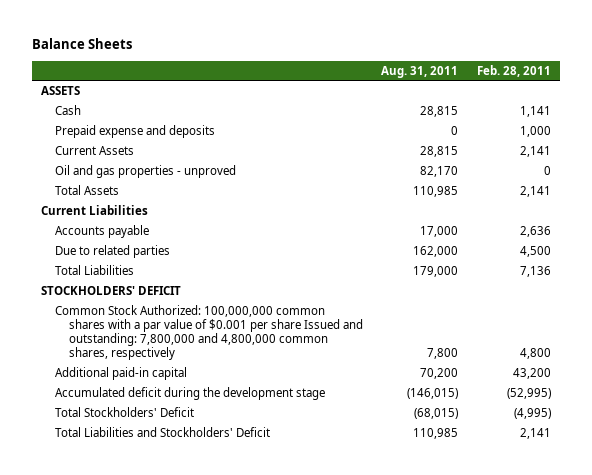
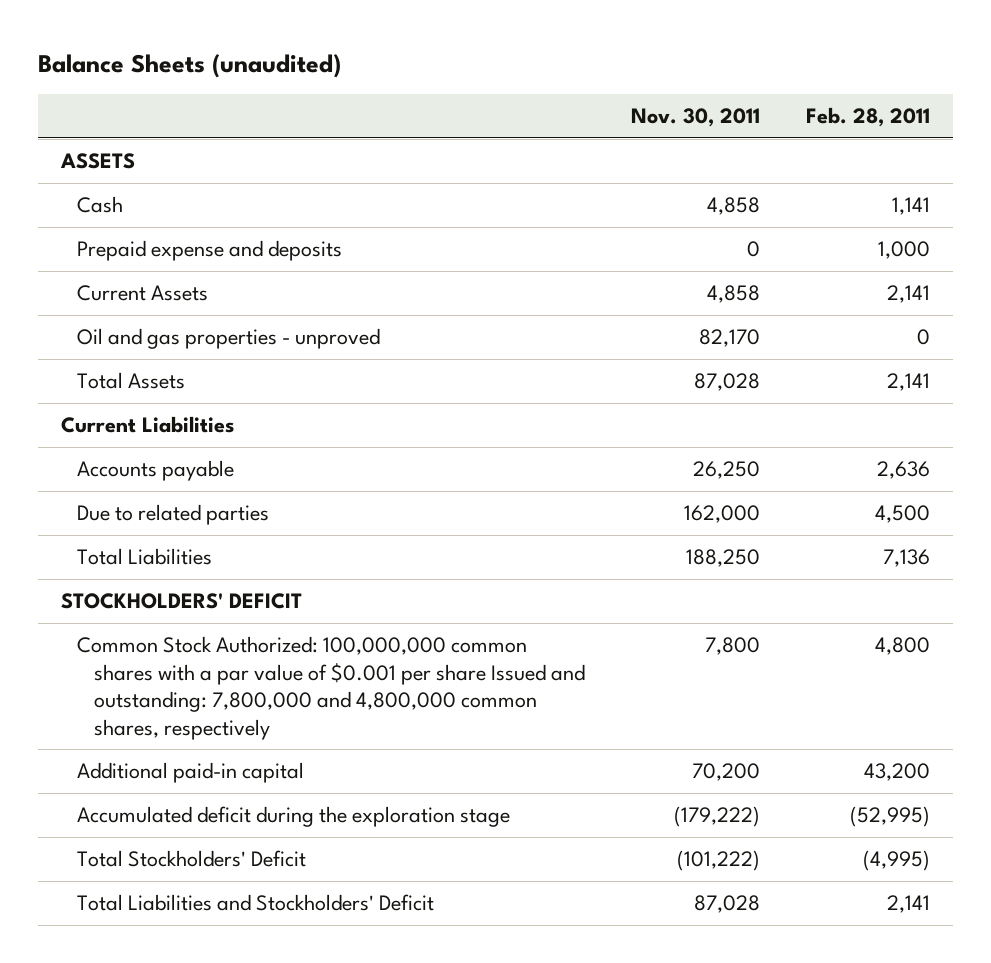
[31,38,132,50] Balance Sheets -> [37,54,341,79] Balance Sheets (unaudited)
[381,65,459,78] Aug. 31, 2011 -> none
none -> [631,108,761,128] Nov. 30, 2011
[54,386,325,400] Accumulated deficit during the development stage -> [77,806,511,828] Accumulated deficit during the exploration stage

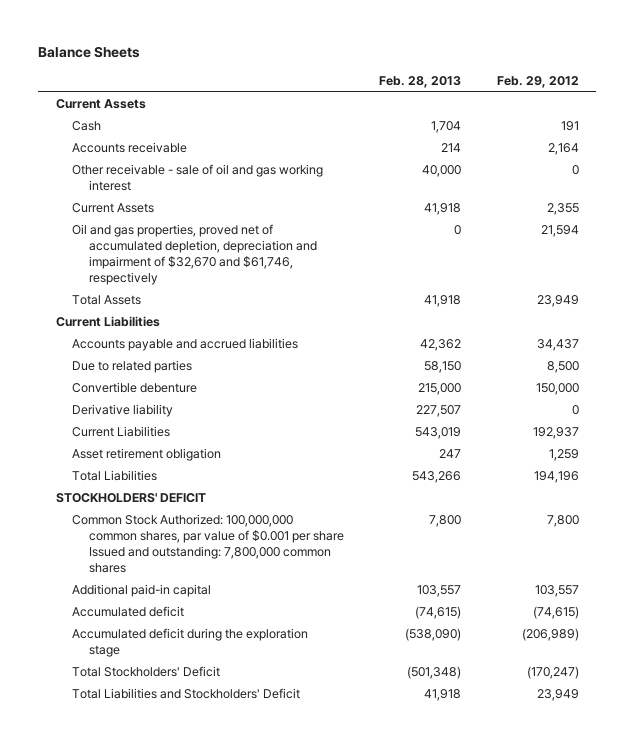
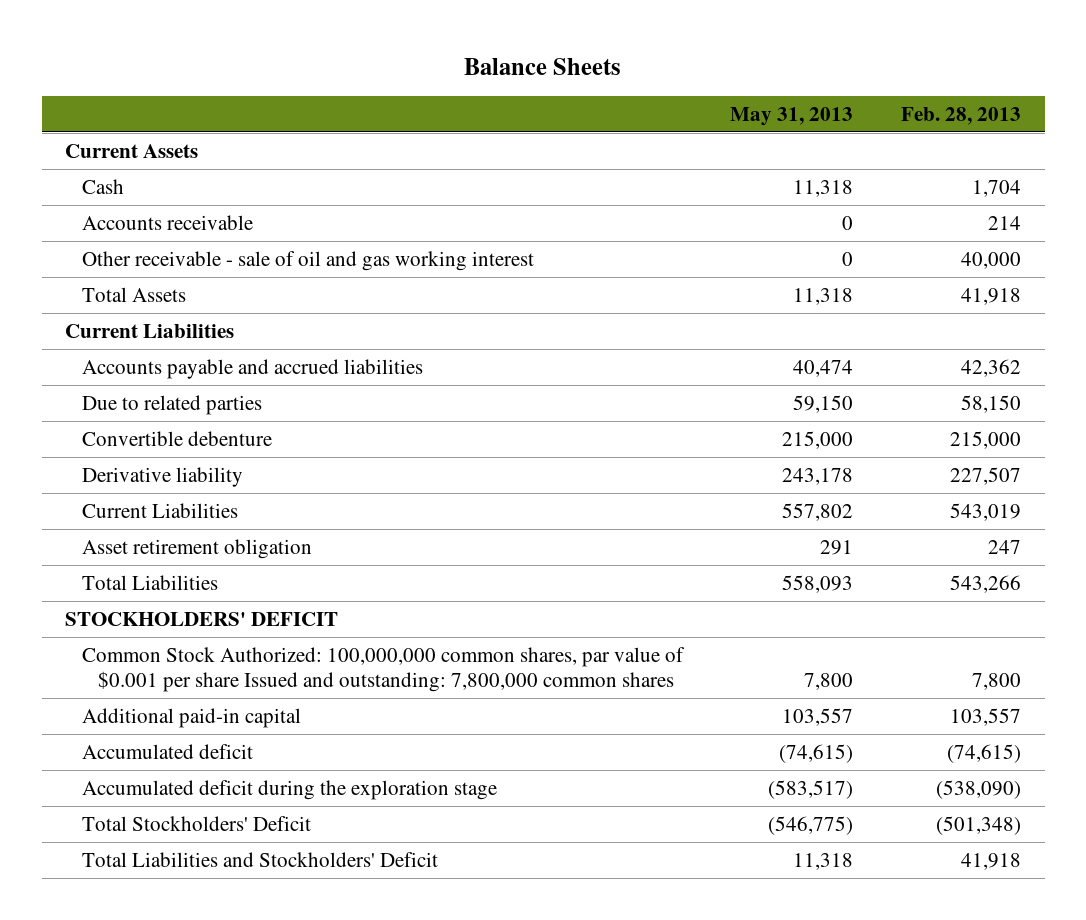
[496,76,579,89] Feb. 29, 2012 -> none
none -> [730,106,854,126] May 31, 2013
[72,203,155,214] Current Assets -> none
[72,224,317,285] Oil and gas properties, proved net of accumulated depletion, depreciation and impairment of $32,670 and $61,746, respectively -> none

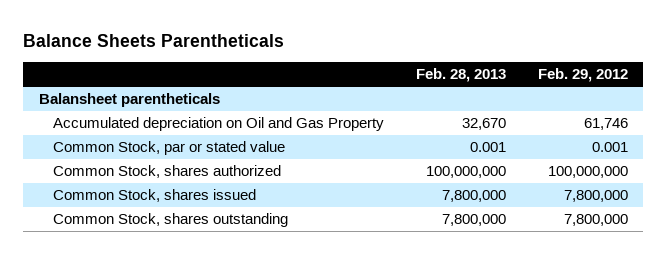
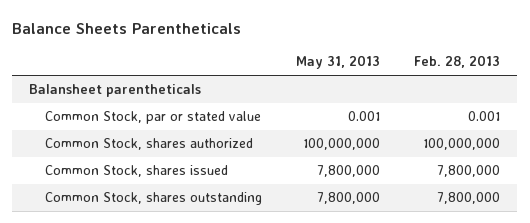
[537,68,628,83] Feb. 29, 2012 -> none
none -> [296,55,381,70] May 31, 2013
[52,117,384,132] Accumulated depreciation on Oil and Gas Property -> none

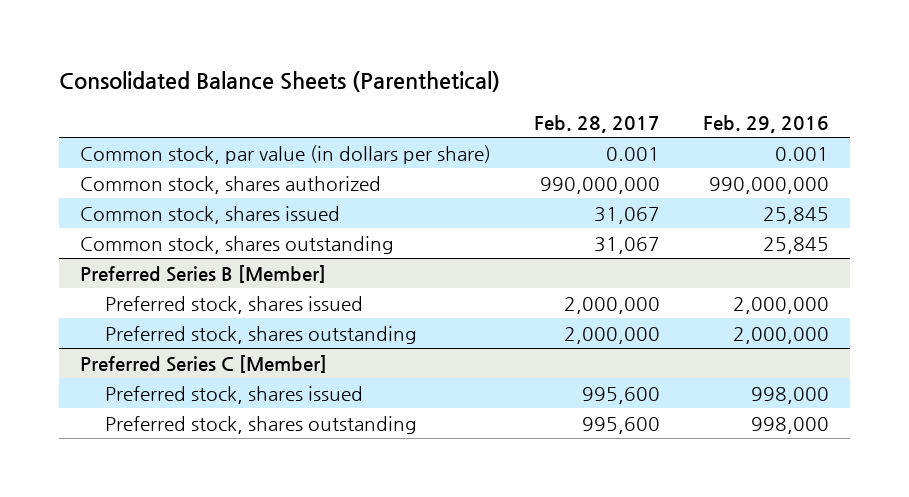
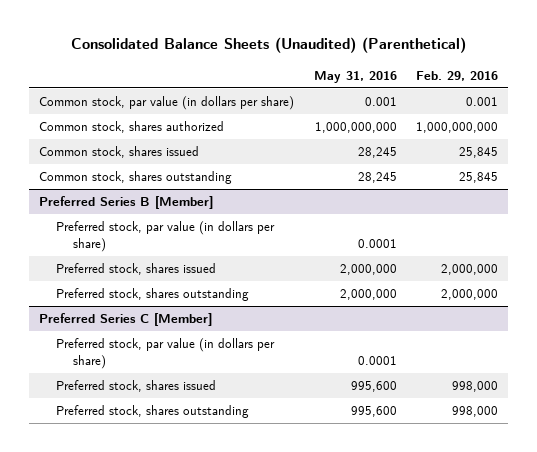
[59,71,501,93] Consolidated Balance Sheets (Parenthetical) -> [70,37,466,54] Consolidated Balance Sheets (Unaudited) (Parenthetical)
[534,114,661,133] Feb. 28, 2017 -> none
none -> [313,70,397,83] May 31, 2016
[708,176,829,194] 990,000,000 -> [416,122,499,134] 1,000,000,000
none -> [55,221,275,253] Preferred stock, par value (in dollars per share)
none -> [55,338,275,370] Preferred stock, par value (in dollars per share)

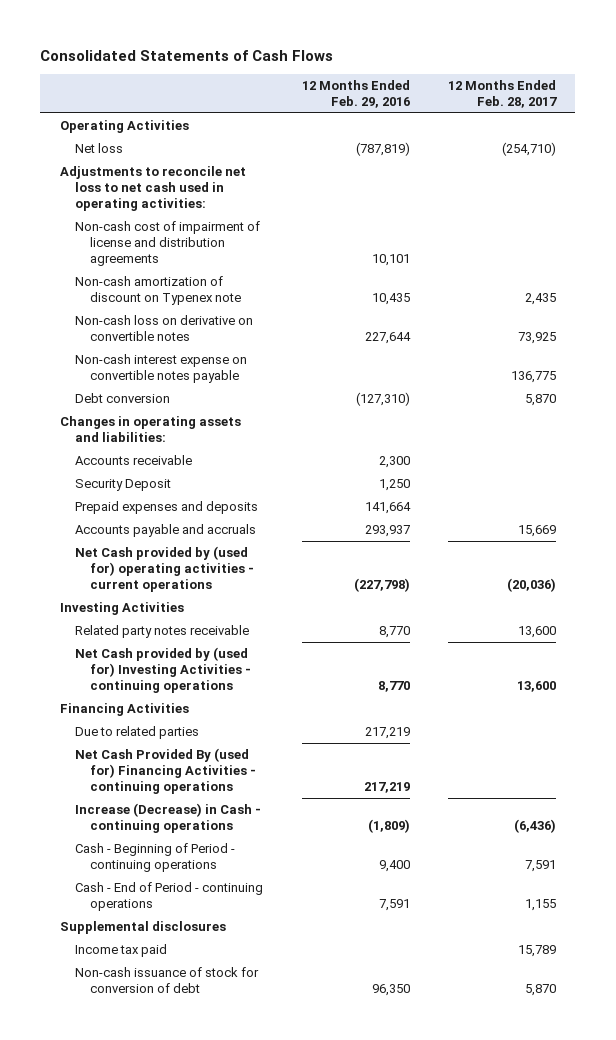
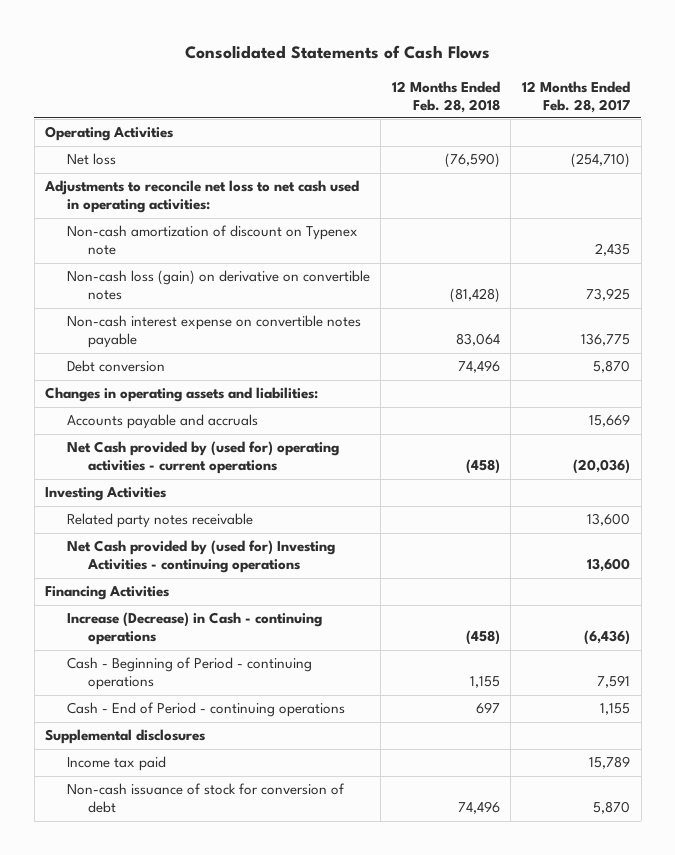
[301,79,410,108] 12 Months Ended Feb. 29, 2016 -> none
none -> [391,80,500,113] 12 Months Ended Feb. 28, 2018
[74,221,260,267] Non-cash cost of impairment of license and distribution agreements -> none
[74,315,253,342] Non-cash loss on derivative on convertible notes -> [66,270,370,301] Non-cash loss (gain) on derivative on convertible notes
[74,455,192,466] Accounts receivable -> none
[74,479,171,492] Security Deposit -> none
[74,501,258,515] Prepaid expenses and deposits -> none
[74,726,199,740] Due to related parties -> none
[74,748,257,795] Net Cash Provided By (used for) Financing Activities - continuing operations -> none

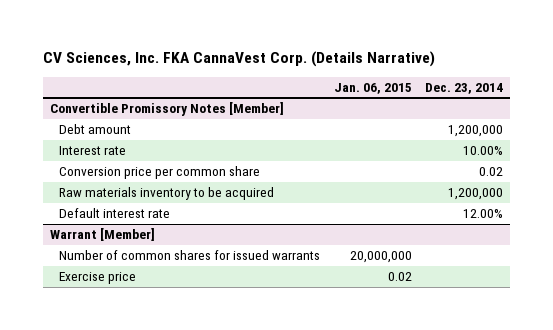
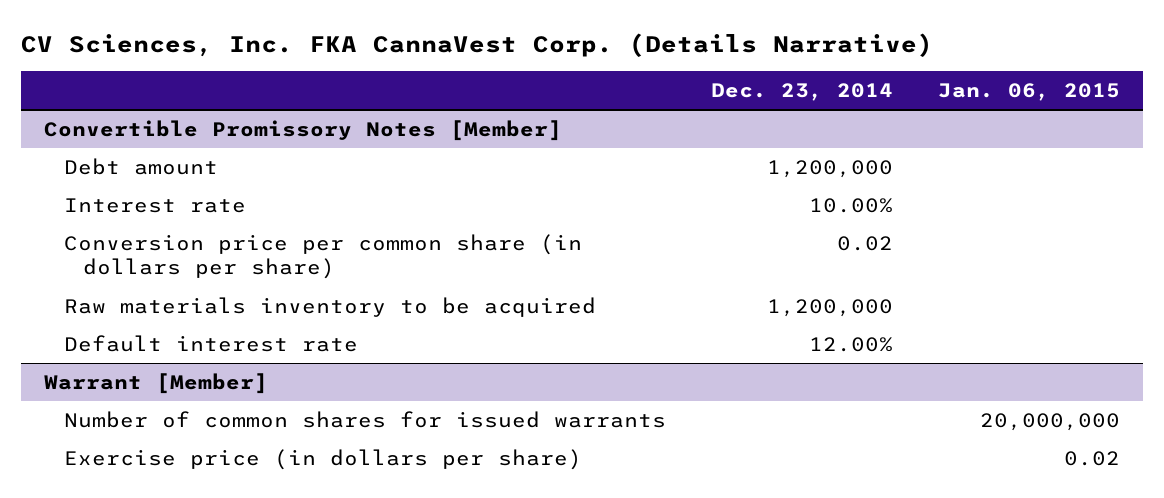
[58,166,260,180] Conversion price per common share -> [63,233,582,280] Conversion price per common share (in dollars per share)
[58,272,136,285] Exercise price -> [63,448,582,470] Exercise price (in dollars per share)

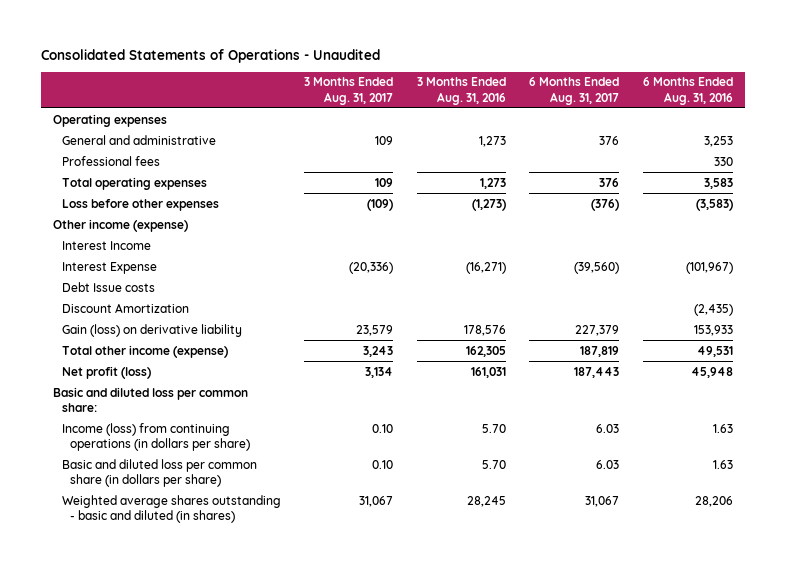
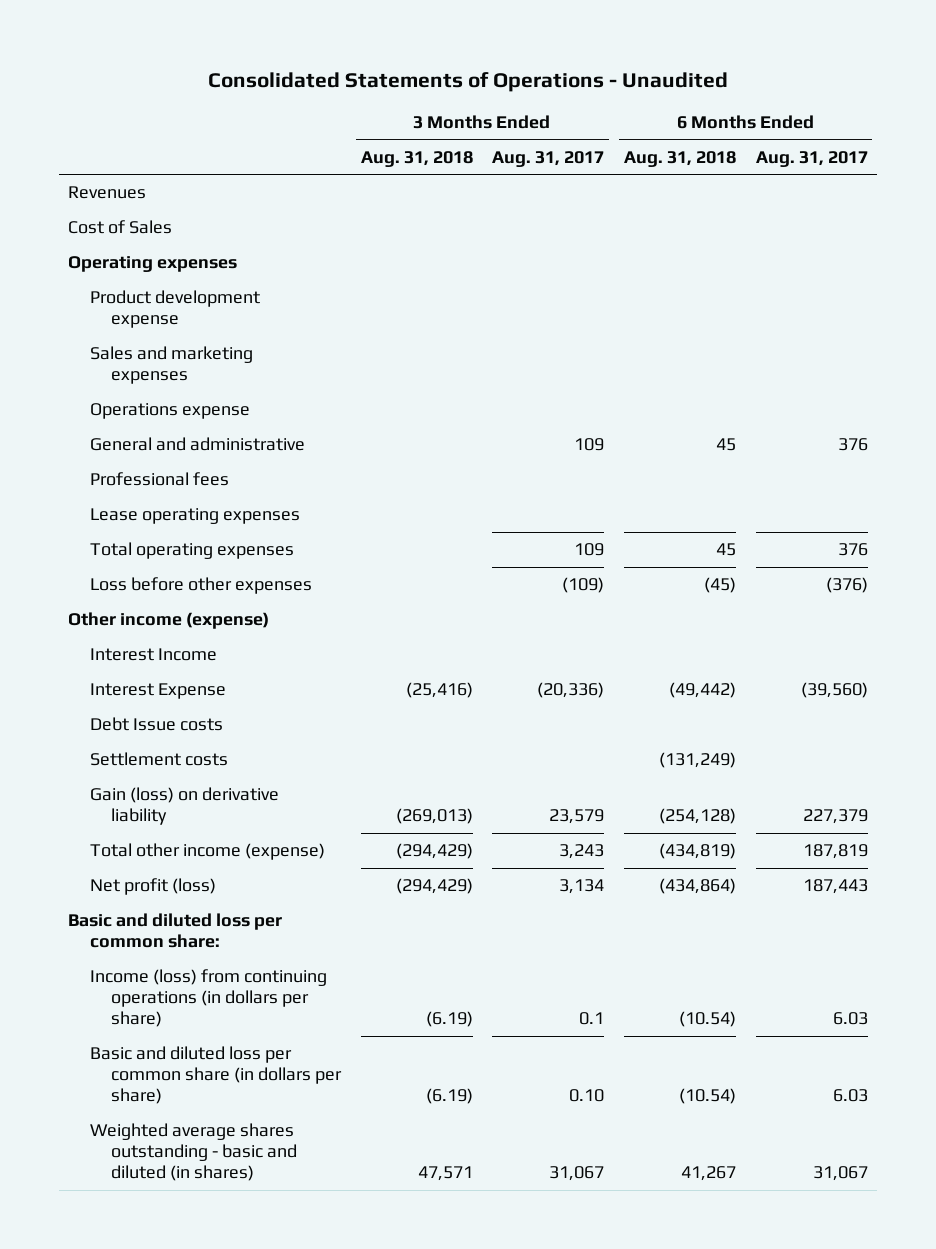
[416,77,506,105] 3 Months Ended Aug. 31, 2016 -> none
[642,77,733,105] 6 Months Ended Aug. 31, 2016 -> none
none -> [360,150,473,167] Aug. 31, 2018
none -> [623,150,736,167] Aug. 31, 2018
none -> [68,186,147,200] Revenues
none -> [68,220,173,235] Cost of Sales
none -> [89,290,260,329] Product development expense
none -> [89,346,253,385] Sales and marketing expenses
none -> [89,403,250,420] Operations expense
none -> [89,508,300,525] Lease operating expenses
[61,302,189,313] Discount Amortization -> none
none -> [89,752,228,767] Settlement costs
[372,423,394,433] 0.10 -> [579,1012,605,1026] 0.1

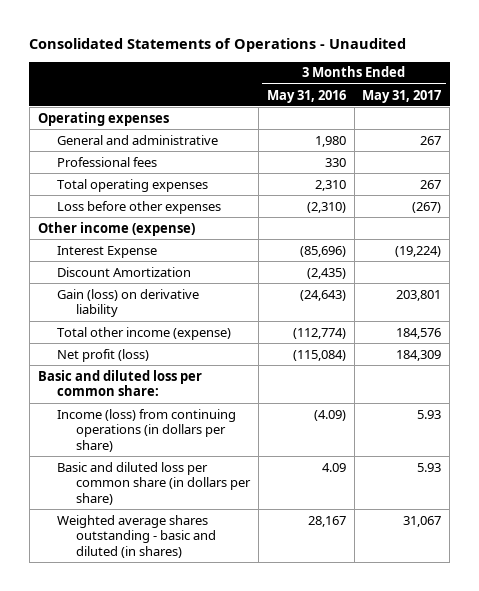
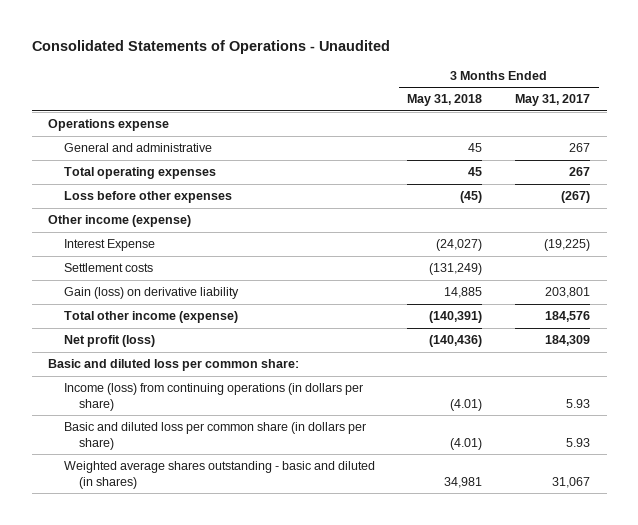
[266,89,346,103] May 31, 2016 -> none
none -> [407,94,483,107] May 31, 2018
[37,111,169,126] Operating expenses -> [48,119,170,132] Operations expense
[56,156,157,167] Professional fees -> none
[56,266,191,277] Discount Amortization -> none
[395,245,442,257] (19,224) -> [544,239,591,252] (19,225)
none -> [63,263,153,273] Settlement costs

